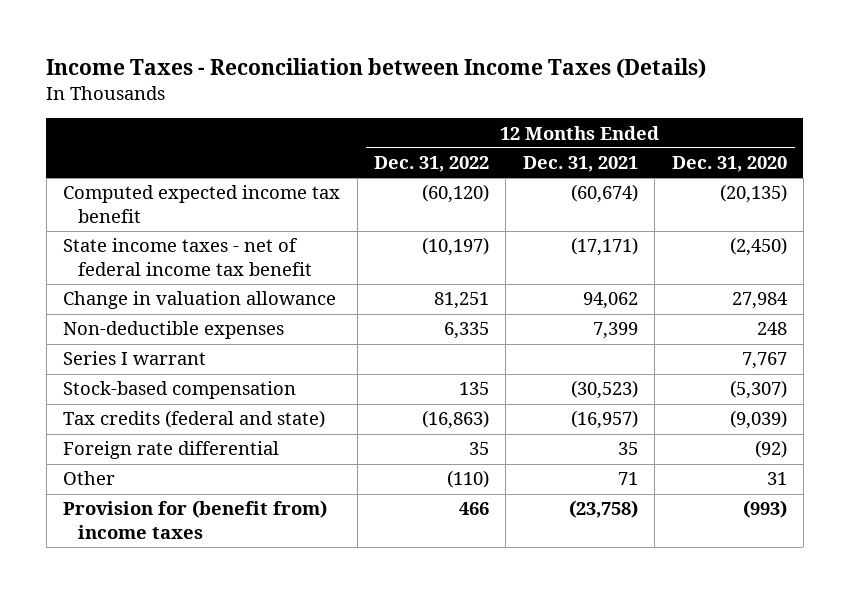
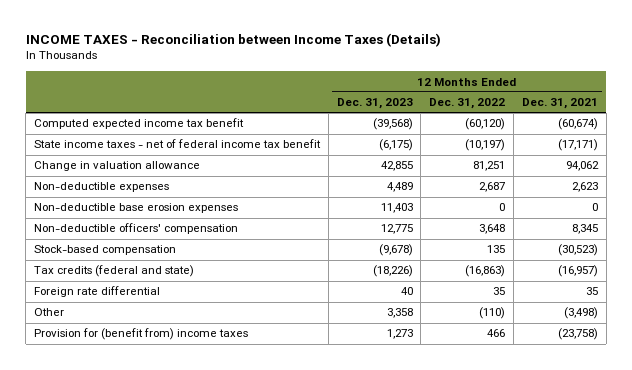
[46,58,707,79] Income Taxes - Reconciliation between Income Taxes (Details) -> [25,32,441,47] INCOME TAXES - Reconciliation between Income Taxes (Details)
[671,156,787,173] Dec. 31, 2020 -> none
none -> [336,98,413,110] Dec. 31, 2023
[63,351,207,366] Series I warrant -> none
[444,322,490,340] 6,335 -> [479,182,506,193] 2,687
[592,322,638,340] 7,399 -> [571,182,598,193] 2,623
none -> [33,203,238,214] Non-deductible base erosion expenses
none -> [33,223,238,235] Non-deductible officers' compensation
[617,472,638,486] 71 -> [563,307,598,320] (3,498)

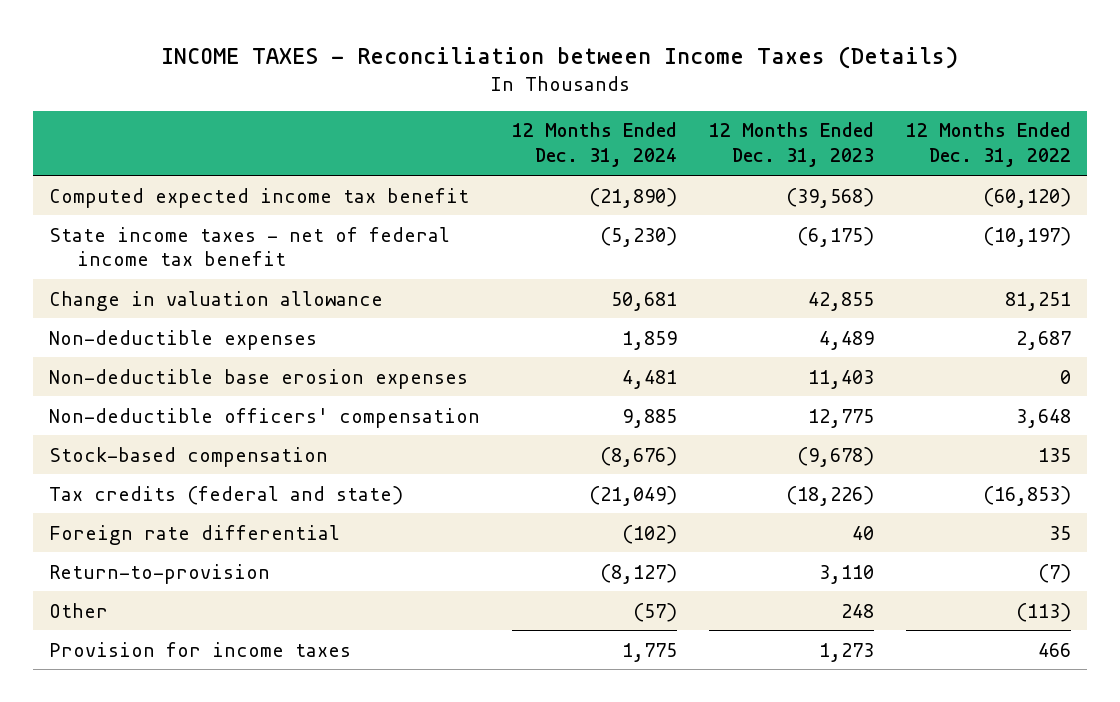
[521,98,598,110] Dec. 31, 2021 -> none
none -> [511,122,677,168] 12 Months Ended Dec. 31, 2024
[465,265,506,278] (16,863) -> [983,485,1072,506] (16,853)
none -> [48,563,270,584] Return-to-provision
[386,308,413,319] 3,358 -> [840,603,874,618] 248
[479,307,506,320] (110) -> [1016,602,1072,622] (113)
[33,328,248,341] Provision for (benefit from) income taxes -> [48,641,351,657] Provision for income taxes

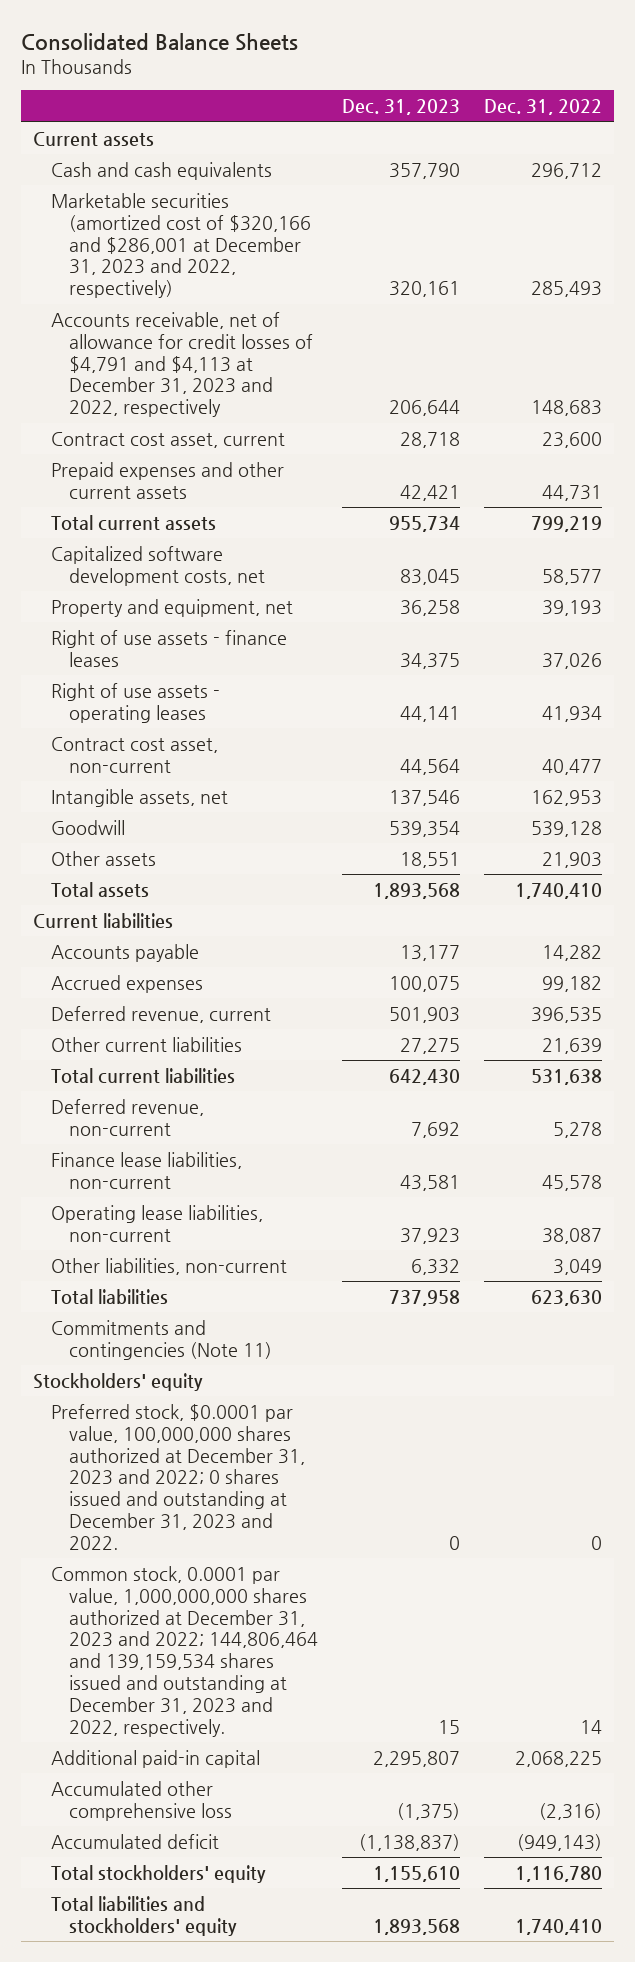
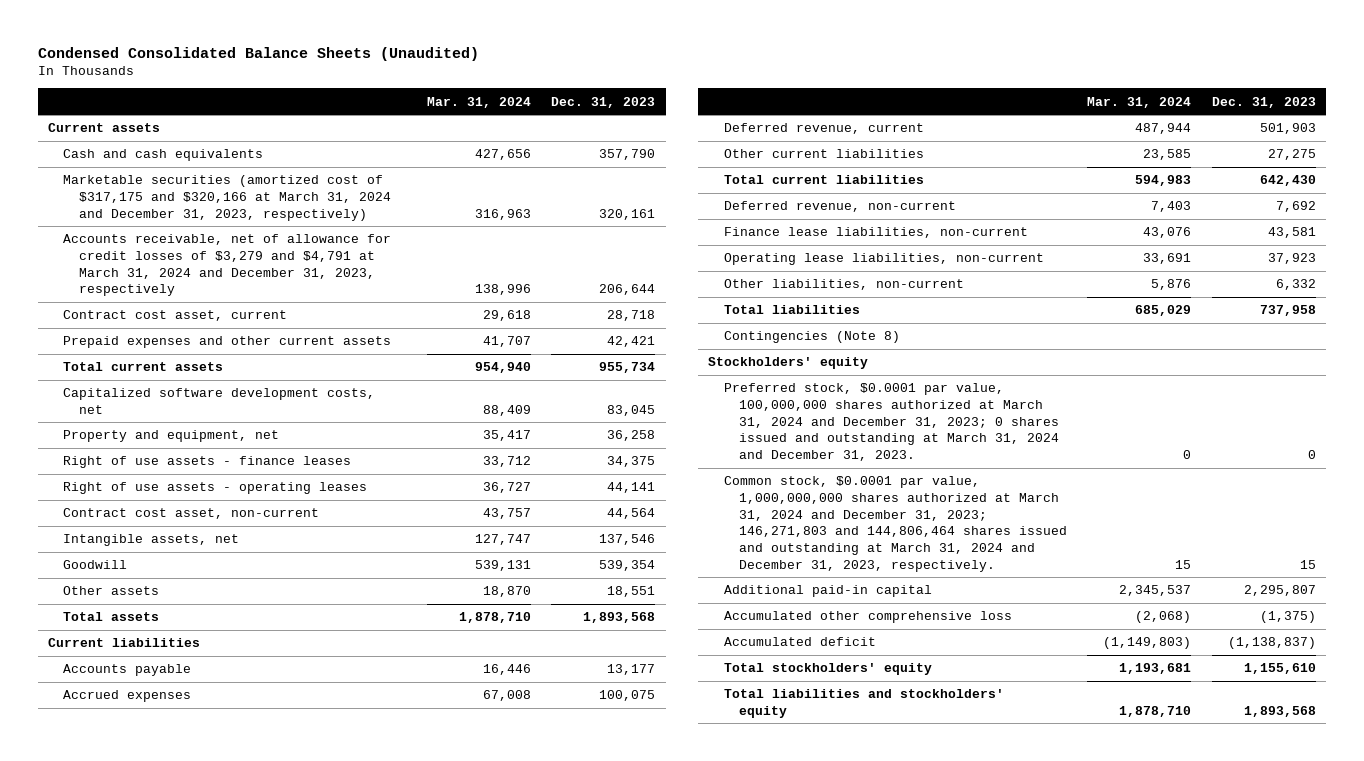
[21,32,299,51] Consolidated Balance Sheets -> [37,46,479,61] Condensed Consolidated Balance Sheets (Unaudited)
[483,99,602,116] Dec. 31, 2022 -> none
none -> [427,96,532,108] Mar. 31, 2024
[51,192,312,299] Marketable securities (amortized cost of $320,166 and $286,001 at December 31, 2023 and 2022, respectively) -> [63,175,391,221] Marketable securities (amortized cost of $317,175 and $320,166 at March 31, 2024 and December 31, 2023, respectively)
[51,311,314,418] Accounts receivable, net of allowance for credit losses of $4,791 and $4,113 at December 31, 2023 and 2022, respectively -> [63,234,392,297] Accounts receivable, net of allowance for credit losses of $3,279 and $4,791 at March 31, 2024 and December 31, 2023, respectively
[51,1319,273,1360] Commitments and contingencies (Note 11) -> [723,331,900,344] Contingencies (Note 8)
[51,1403,306,1550] Preferred stock, $0.0001 par value, 100,000,000 shares authorized at December 31, 2023 and 2022; 0 shares issued and outstanding at December 31, 2023 and 2022. -> [723,383,1059,462] Preferred stock, $0.0001 par value, 100,000,000 shares authorized at March 31, 2024 and December 31, 2023; 0 shares issued and outstanding at March 31, 2024 and December 31, 2023.
[51,1565,319,1737] Common stock, 0.0001 par value, 1,000,000,000 shares authorized at December 31, 2023 and 2022; 144,806,464 and 139,159,534 shares issued and outstanding at December 31, 2023 and 2022, respectively. -> [723,476,1067,572] Common stock, $0.0001 par value, 1,000,000,000 shares authorized at March 31, 2024 and December 31, 2023; 146,271,803 and 144,806,464 shares issued and outstanding at March 31, 2024 and December 31, 2023, respectively.

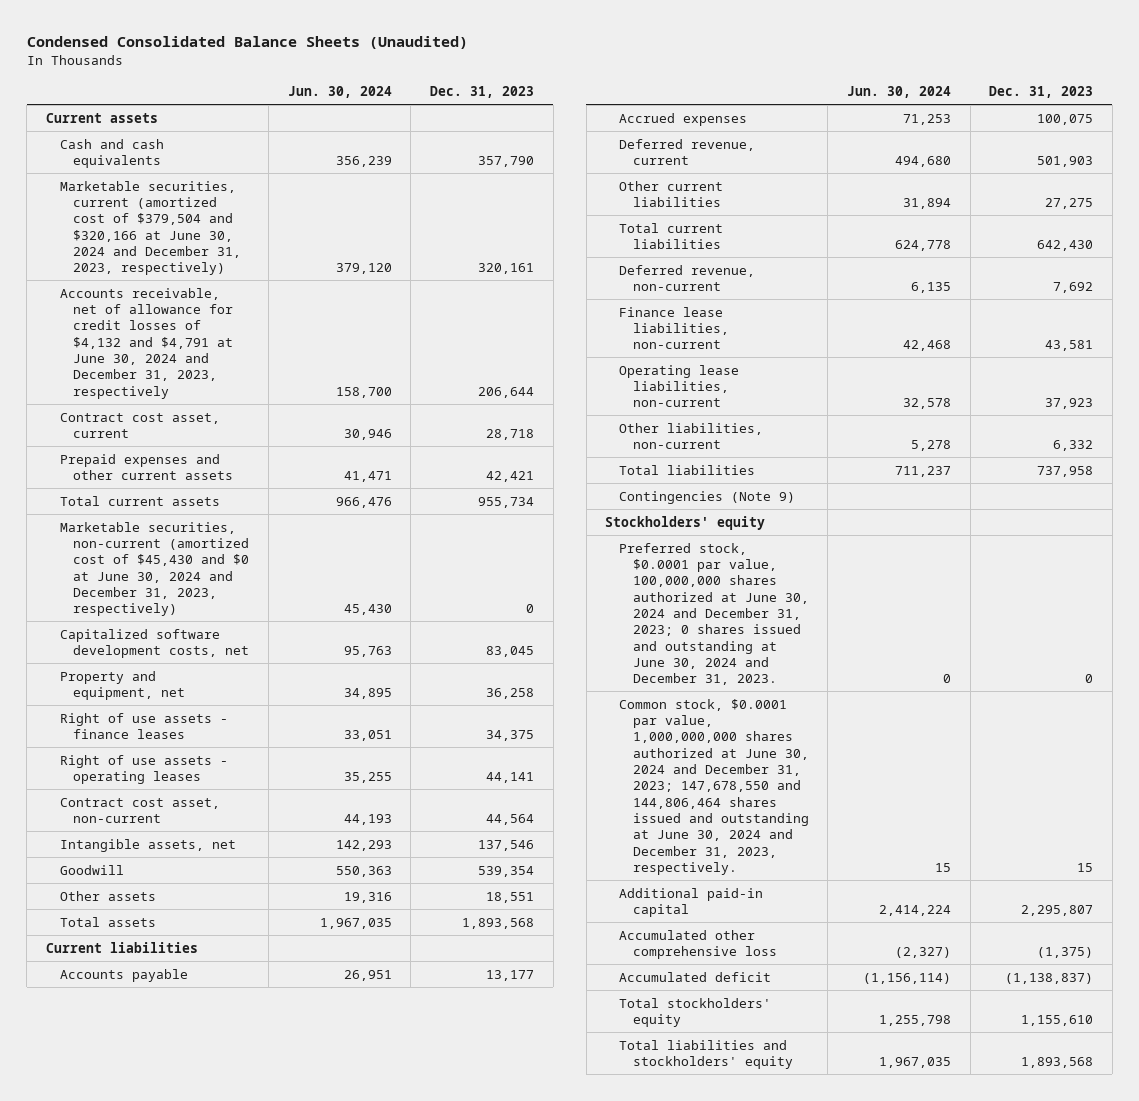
[427,96,532,108] Mar. 31, 2024 -> none
none -> [287,85,392,98] Jun. 30, 2024
[63,175,391,221] Marketable securities (amortized cost of $317,175 and $320,166 at March 31, 2024 and December 31, 2023, respectively) -> [59,180,242,276] Marketable securities, current (amortized cost of $379,504 and $320,166 at June 30, 2024 and December 31, 2023, respectively)
[63,234,392,297] Accounts receivable, net of allowance for credit losses of $3,279 and $4,791 at March 31, 2024 and December 31, 2023, respectively -> [59,287,234,399] Accounts receivable, net of allowance for credit losses of $4,132 and $4,791 at June 30, 2024 and December 31, 2023, respectively
none -> [59,521,250,617] Marketable securities, non-current (amortized cost of $45,430 and $0 at June 30, 2024 and December 31, 2023, respectively)
[723,331,900,344] Contingencies (Note 8) -> [618,490,795,504] Contingencies (Note 9)
[723,383,1059,462] Preferred stock, $0.0001 par value, 100,000,000 shares authorized at March 31, 2024 and December 31, 2023; 0 shares issued and outstanding at March 31, 2024 and December 31, 2023. -> [618,542,809,686] Preferred stock, $0.0001 par value, 100,000,000 shares authorized at June 30, 2024 and December 31, 2023; 0 shares issued and outstanding at June 30, 2024 and December 31, 2023.
[723,476,1067,572] Common stock, $0.0001 par value, 1,000,000,000 shares authorized at March 31, 2024 and December 31, 2023; 146,271,803 and 144,806,464 shares issued and outstanding at March 31, 2024 and December 31, 2023, respectively. -> [618,698,809,875] Common stock, $0.0001 par value, 1,000,000,000 shares authorized at June 30, 2024 and December 31, 2023; 147,678,550 and 144,806,464 shares issued and outstanding at June 30, 2024 and December 31, 2023, respectively.

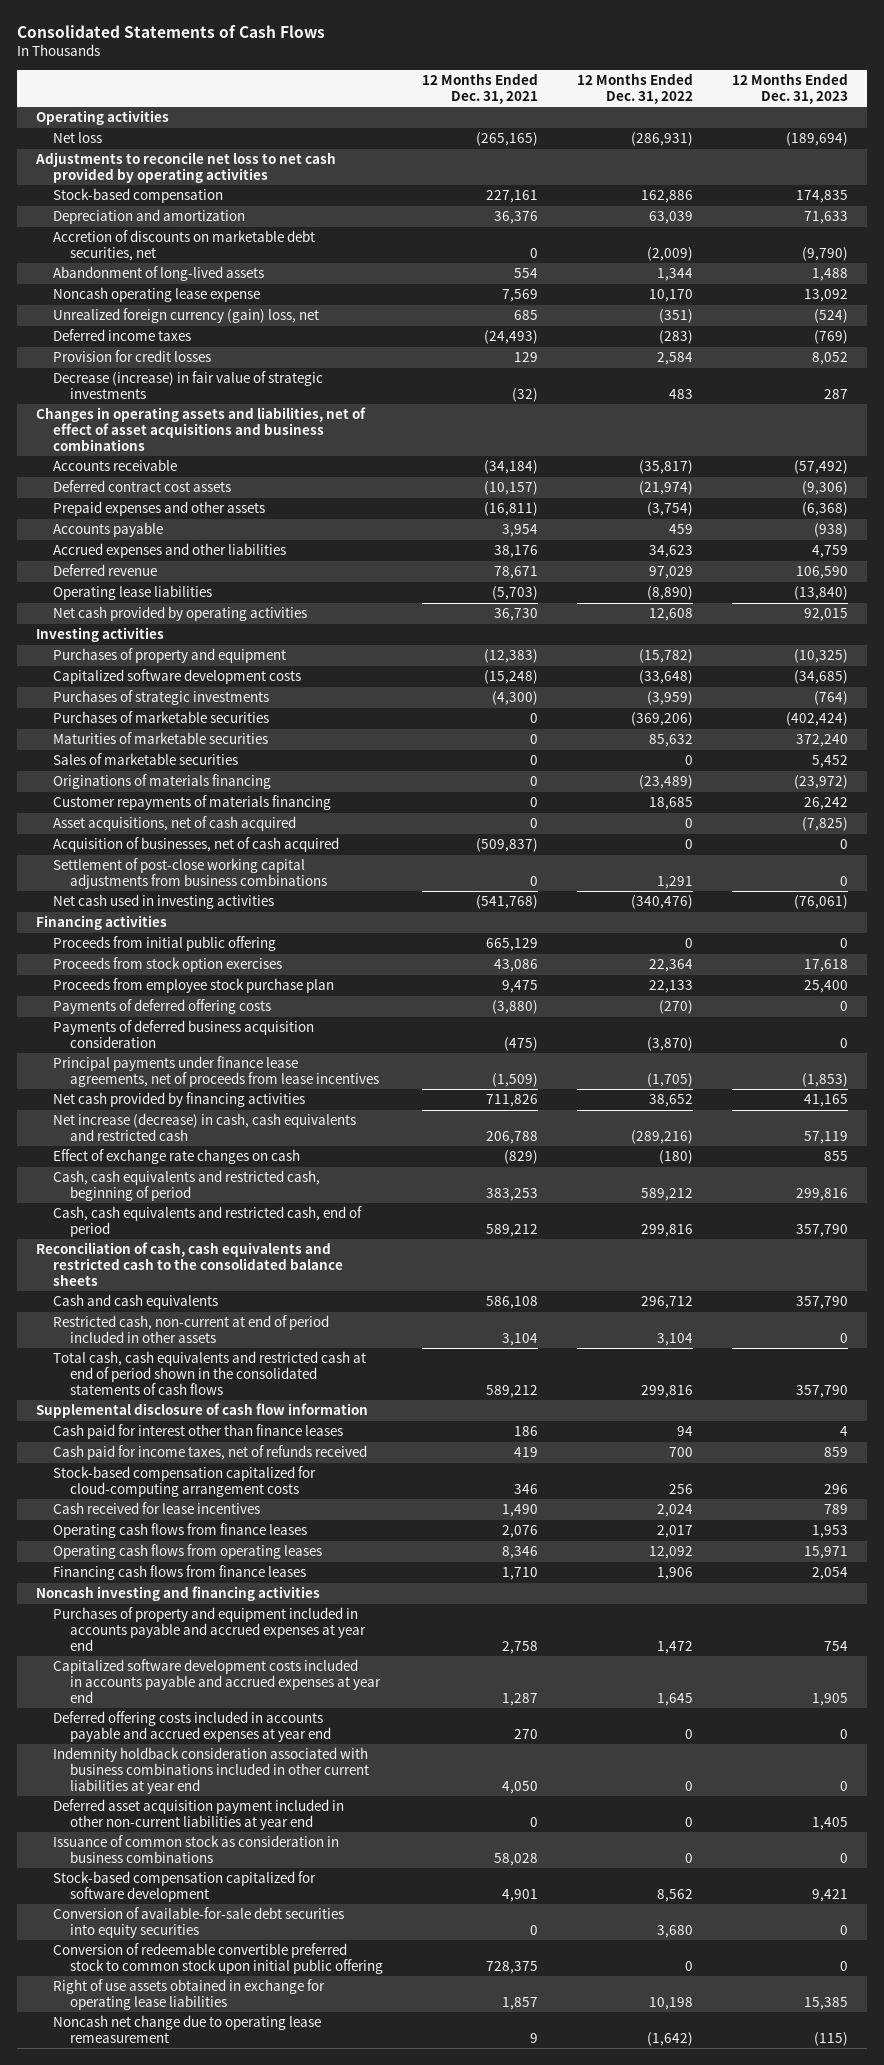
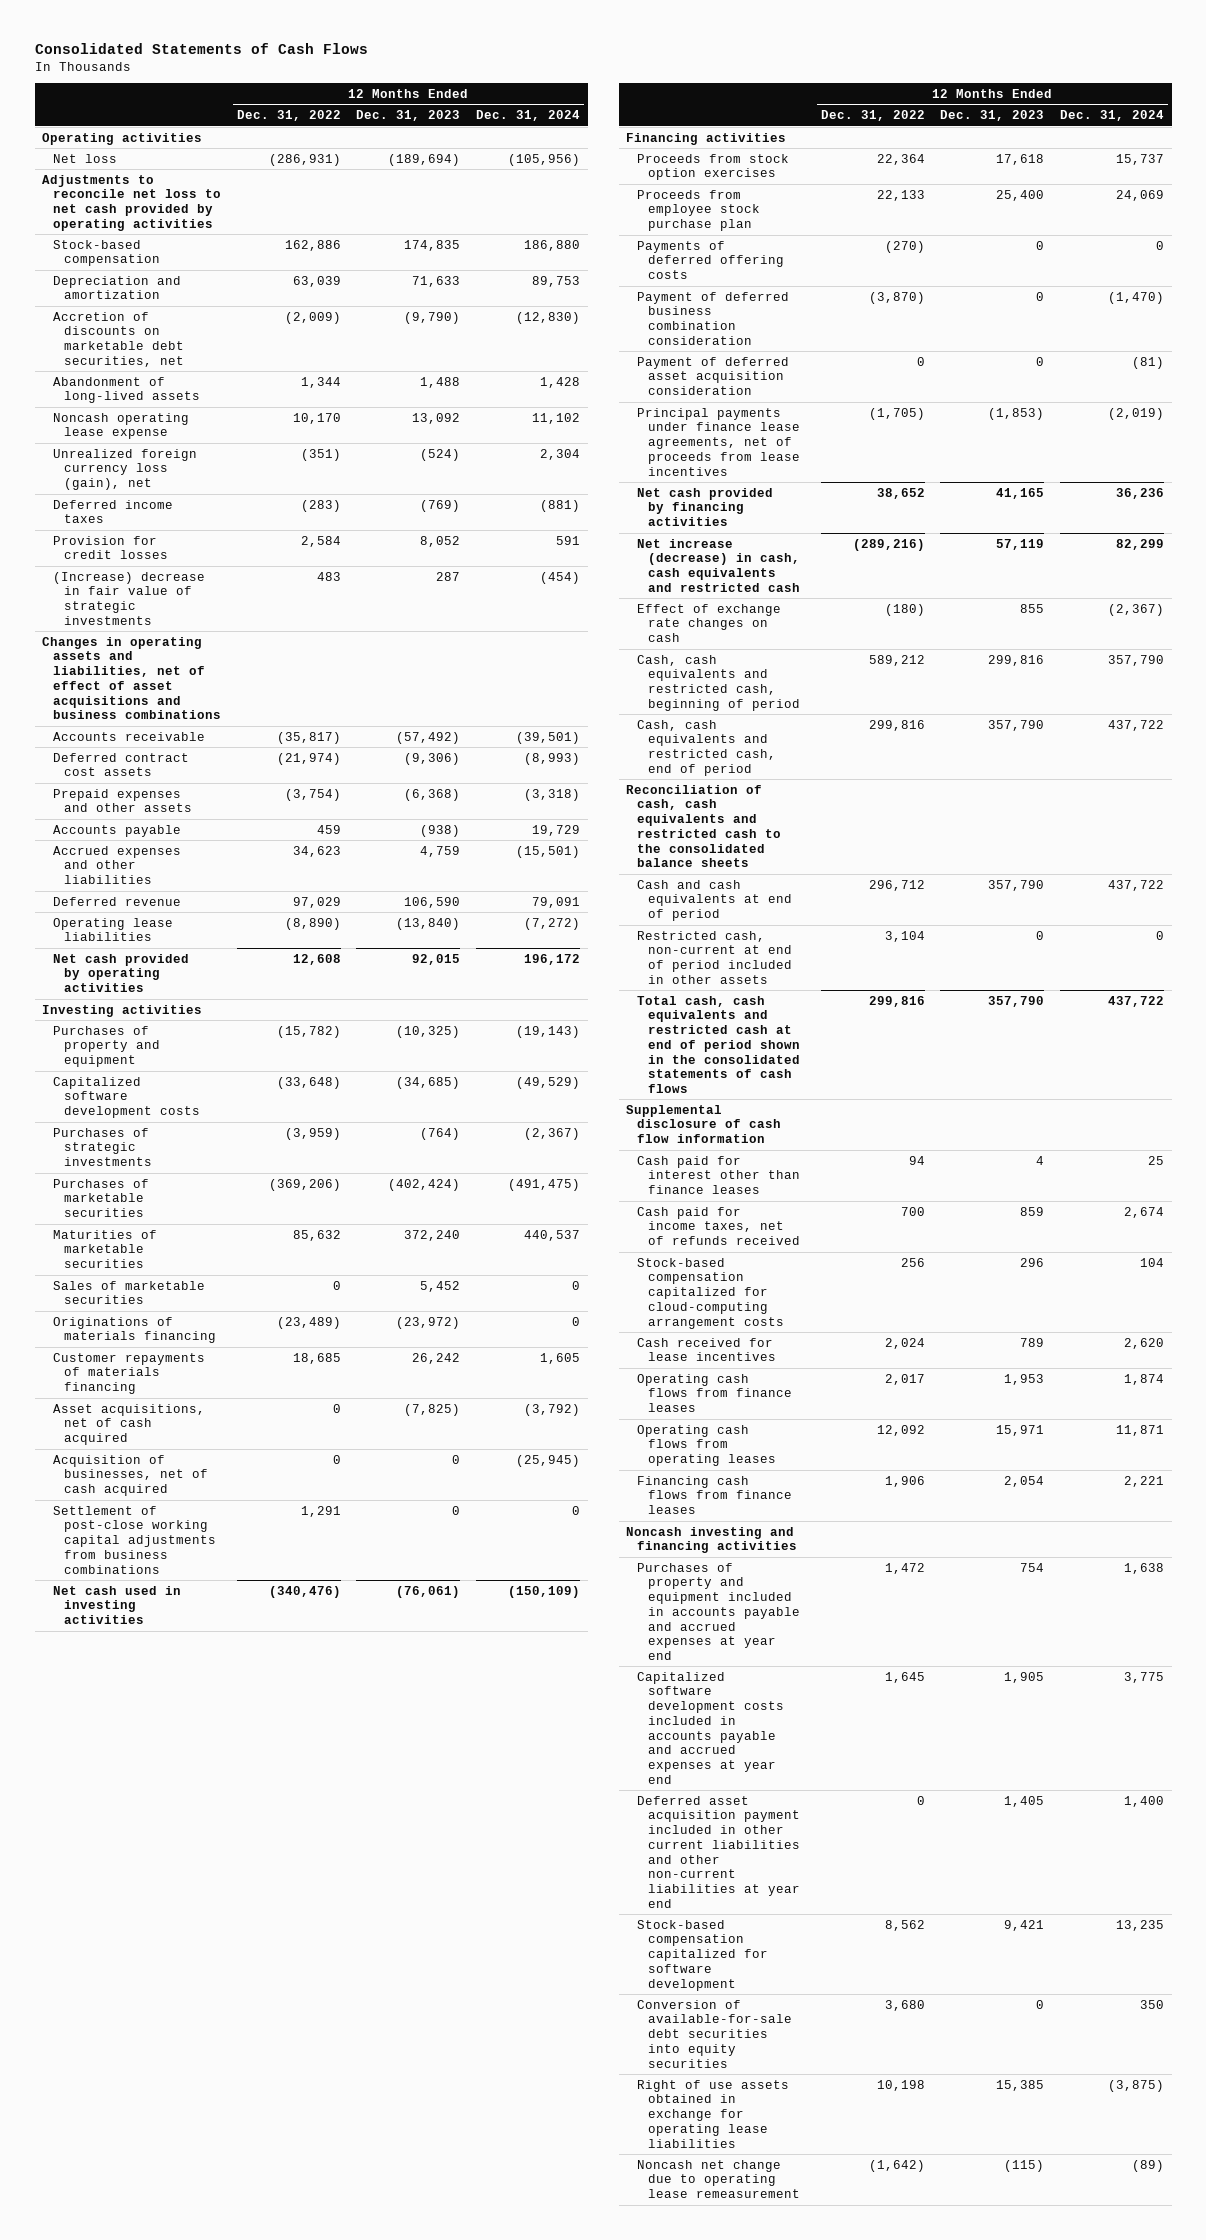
[422,73,539,104] 12 Months Ended Dec. 31, 2021 -> none
none -> [475,110,580,122] Dec. 31, 2024
[53,308,320,324] Unrealized foreign currency (gain) loss, net -> [53,448,198,491] Unrealized foreign currency loss (gain), net
[53,371,324,399] Decrease (increase) in fair value of strategic investments -> [53,571,206,625] (Increase) decrease in fair value of strategic investments
[53,936,277,952] Proceeds from initial public offering -> none
[53,1020,315,1048] Payments of deferred business acquisition consideration -> [637,291,790,345] Payment of deferred business combination consideration
none -> [637,356,790,396] Payment of deferred asset acquisition consideration
[53,1294,219,1310] Cash and cash equivalents -> [637,879,793,922] Cash and cash equivalents at end of period
[53,1711,332,1742] Deferred offering costs included in accounts payable and accrued expenses at year end -> none
[53,1747,370,1794] Indemnity holdback consideration associated with business combinations included in other current liabilities at year end -> none
[53,1835,340,1863] Issuance of common stock as consideration in business combinations -> none
[53,1799,345,1830] Deferred asset acquisition payment included in other non-current liabilities at year end -> [637,1795,801,1908] Deferred asset acquisition payment included in other current liabilities and other non-current liabilities at year end
[53,1943,384,1974] Conversion of redeemable convertible preferred stock to common stock upon initial public offering -> none

